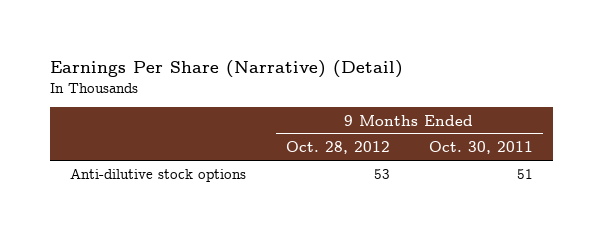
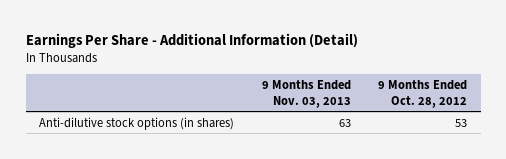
[49,59,403,78] Earnings Per Share (Narrative) (Detail) -> [25,33,358,49] Earnings Per Share - Additional Information (Detail)
[429,140,534,154] Oct. 30, 2011 -> none
none -> [261,80,351,108] 9 Months Ended Nov. 03, 2013
[69,168,246,183] Anti-dilutive stock options -> [39,116,235,130] Anti-dilutive stock options (in shares)

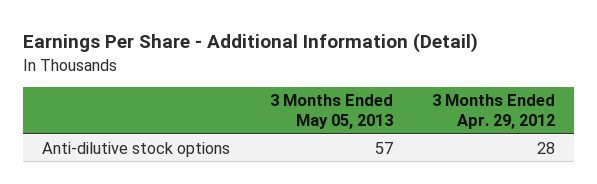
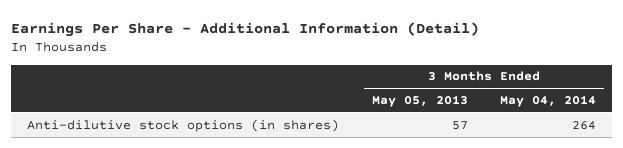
[431,94,555,130] 3 Months Ended Apr. 29, 2012 -> none
none -> [499,95,596,108] May 04, 2014
[42,141,231,157] Anti-dilutive stock options -> [27,118,340,132] Anti-dilutive stock options (in shares)

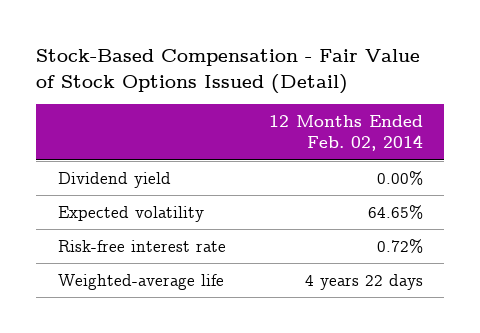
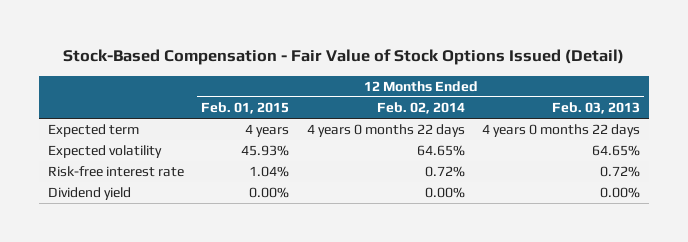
none -> [201,102,290,115] Feb. 01, 2015
none -> [551,102,640,115] Feb. 03, 2013
none -> [48,124,140,138] Expected term
[57,273,224,290] Weighted-average life -> none
[57,171,171,188] Dividend yield -> [48,187,132,201] Dividend yield

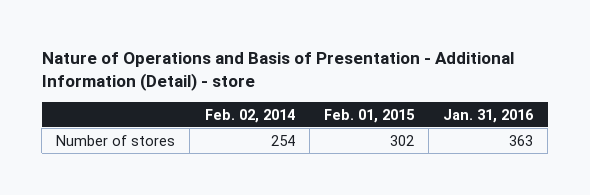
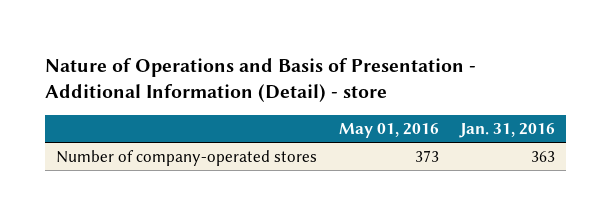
[204,108,295,123] Feb. 02, 2014 -> none
[323,108,415,123] Feb. 01, 2015 -> none
none -> [338,123,439,139] May 01, 2016
[56,134,176,146] Number of stores -> [55,150,317,167] Number of company-operated stores

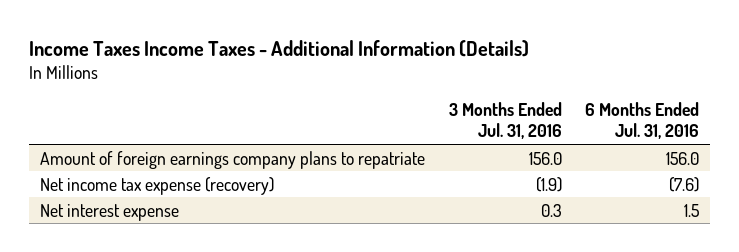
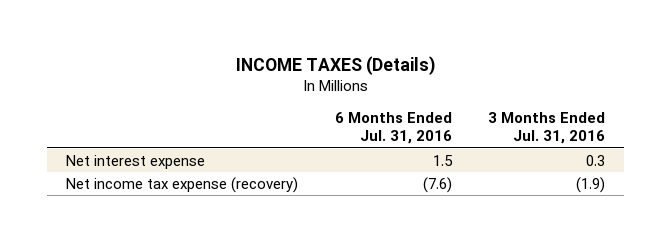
[28,39,529,57] Income Taxes Income Taxes - Additional Information (Details) -> [235,55,436,75] INCOME TAXES (Details)
[40,150,426,169] Amount of foreign earnings company plans to repatriate -> none
[40,176,275,195] Net income tax expense (recovery) -> [65,177,298,194] Net income tax expense (recovery)

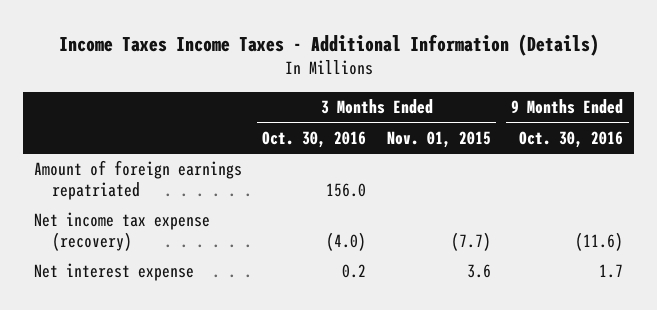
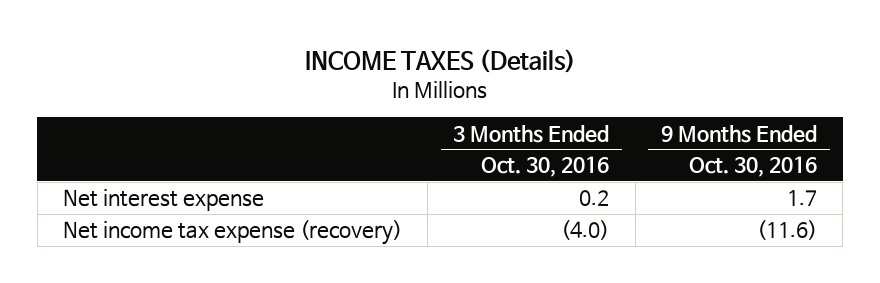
[58,33,599,56] Income Taxes Income Taxes - Additional Information (Details) -> [305,48,577,73] INCOME TAXES (Details)
[386,131,491,149] Nov. 01, 2015 -> none
[33,160,242,200] Amount of foreign earnings repatriated -> none
[33,212,210,251] Net income tax expense (recovery) -> [62,220,402,246] Net income tax expense (recovery)

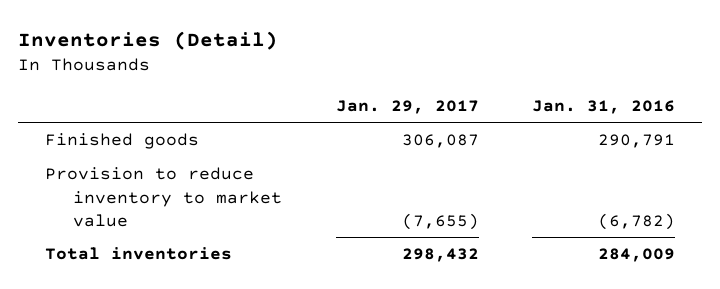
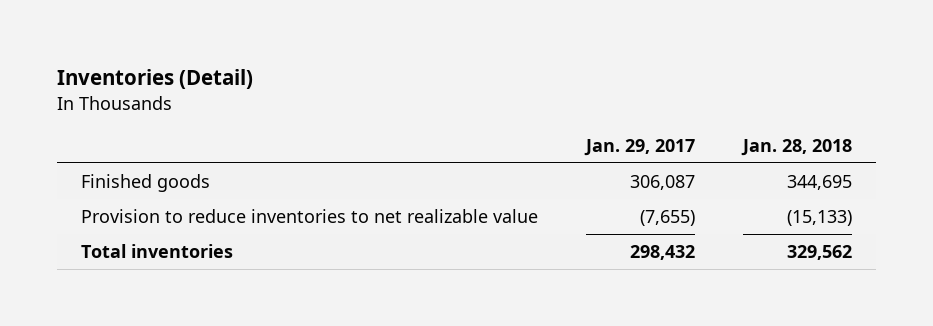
[532,99,676,114] Jan. 31, 2016 -> none
none -> [741,138,853,156] Jan. 28, 2018
[44,167,283,227] Provision to reduce inventory to market value -> [81,209,539,224] Provision to reduce inventories to net realizable value

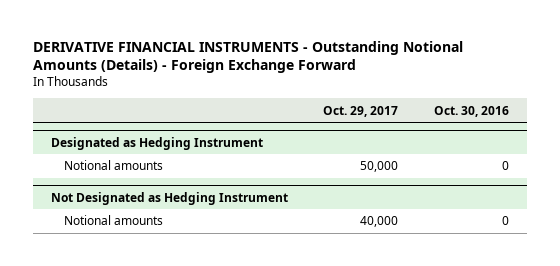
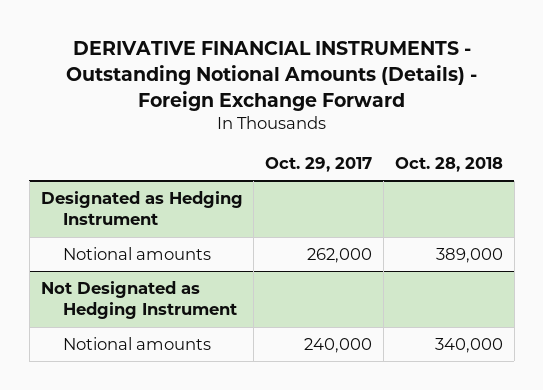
[433,105,509,117] Oct. 30, 2016 -> none
none -> [394,156,503,172] Oct. 28, 2018
[360,161,399,173] 50,000 -> [307,248,373,264] 262,000
[360,216,399,228] 40,000 -> [304,338,373,354] 240,000

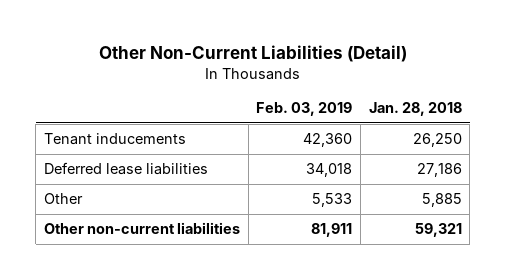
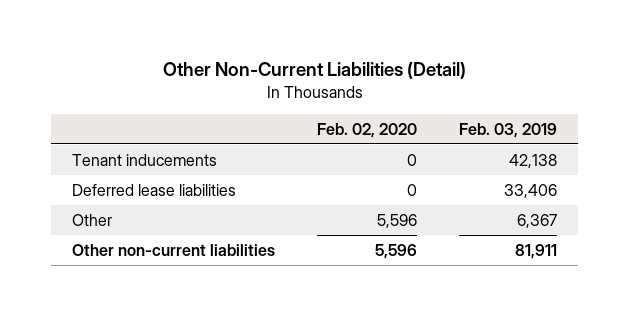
[368,102,462,117] Jan. 28, 2018 -> none
none -> [317,122,418,138] Feb. 02, 2020
[303,133,353,148] 42,360 -> [509,153,558,168] 42,138
[306,163,353,178] 34,018 -> [504,183,558,198] 33,406
[312,193,353,208] 5,533 -> [517,213,558,228] 6,367

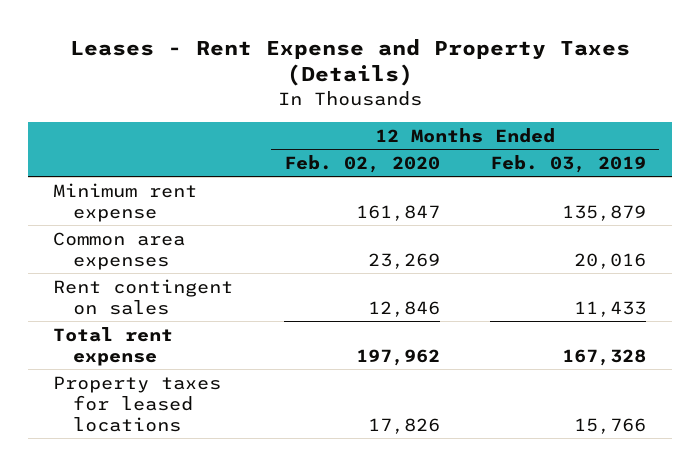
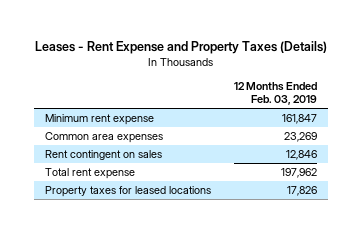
[283,155,440,174] Feb. 02, 2020 -> none
[562,204,647,221] 135,879 -> [281,114,317,125] 161,847
[574,252,647,269] 20,016 -> [283,132,317,143] 23,269
[574,300,647,317] 11,433 -> [285,150,317,161] 12,846
[562,348,647,366] 167,328 -> [280,168,317,179] 197,962
[574,417,647,434] 15,766 -> [286,186,317,197] 17,826

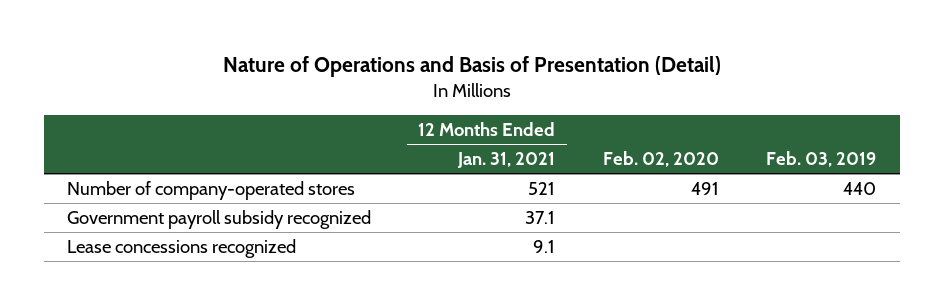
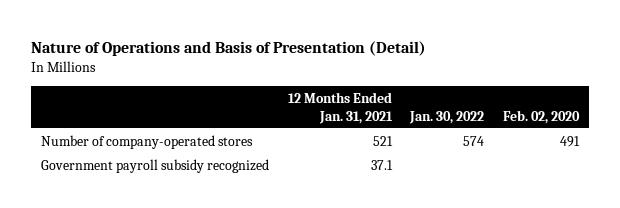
[766,151,877,168] Feb. 03, 2019 -> none
none -> [409,110,485,124] Jan. 30, 2022
[67,238,297,258] Lease concessions recognized -> none

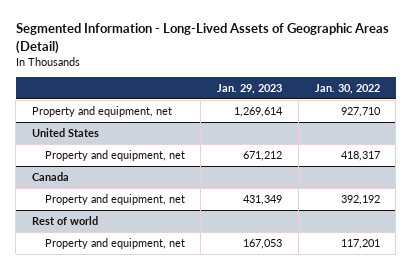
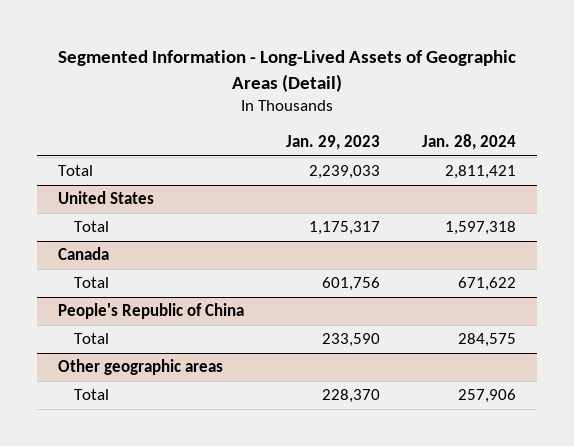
[314,83,380,94] Jan. 30, 2022 -> none
none -> [422,134,517,151] Jan. 28, 2024
[32,105,173,117] Property and equipment, net -> none
none -> [57,165,93,177] Total
[44,149,185,161] Property and equipment, net -> none
none -> [74,221,110,233] Total
[44,193,185,205] Property and equipment, net -> none
[44,237,185,249] Property and equipment, net -> none
none -> [74,277,110,289] Total
none -> [57,303,244,320] People's Republic of China
none -> [74,333,110,345] Total
[32,215,99,225] Rest of world -> [57,359,223,376] Other geographic areas
none -> [74,389,110,401] Total

